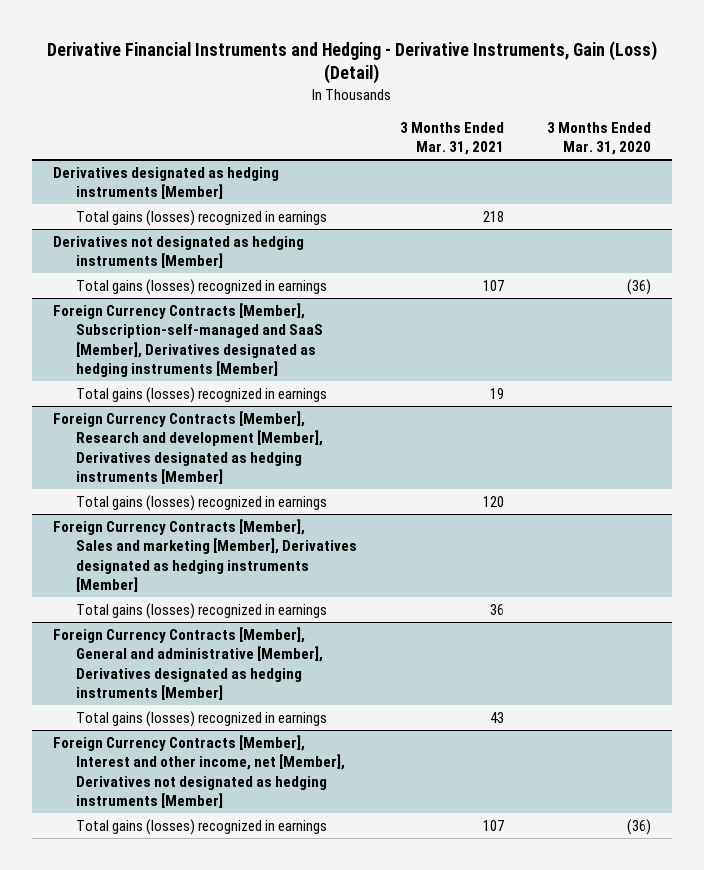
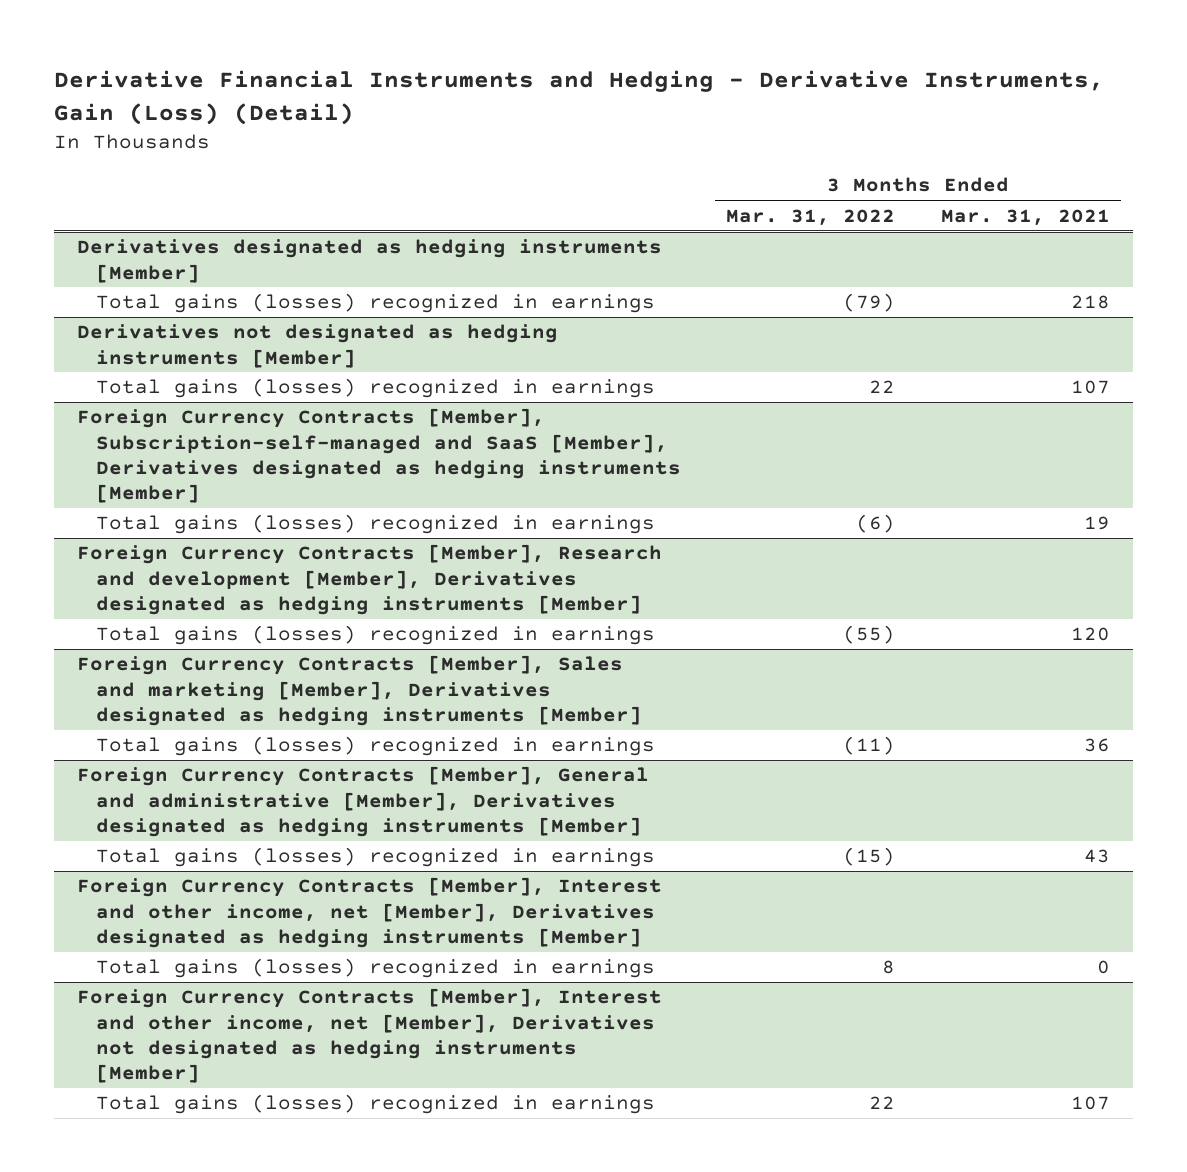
[546,121,651,156] 3 Months Ended Mar. 31, 2020 -> none
none -> [726,208,896,226] Mar. 31, 2022
none -> [76,877,662,948] Foreign Currency Contracts [Member], Interest and other income, net [Member], Derivatives designated as hedging instruments [Member]
none -> [95,958,655,979] Total gains (losses) recognized in earnings

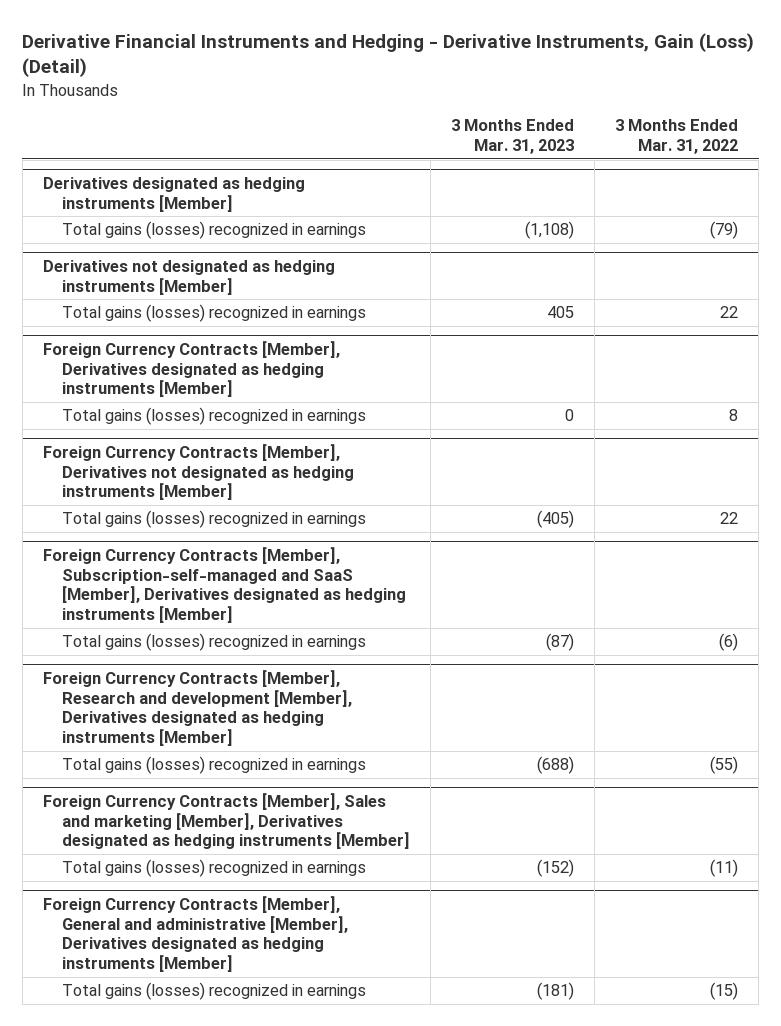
[941,208,1111,226] Mar. 31, 2021 -> none
none -> [450,119,574,155] 3 Months Ended Mar. 31, 2023
none -> [42,341,340,398] Foreign Currency Contracts [Member], Derivatives designated as hedging instruments [Member]
none -> [61,407,366,426] Total gains (losses) recognized in earnings
none -> [42,444,354,501] Foreign Currency Contracts [Member], Derivatives not designated as hedging instruments [Member]
none -> [61,510,366,529] Total gains (losses) recognized in earnings
[76,877,662,948] Foreign Currency Contracts [Member], Interest and other income, net [Member], Derivatives designated as hedging instruments [Member] -> none
[95,958,655,979] Total gains (losses) recognized in earnings -> none
[76,988,662,1083] Foreign Currency Contracts [Member], Interest and other income, net [Member], Derivatives not designated as hedging instruments [Member] -> none
[95,1094,655,1115] Total gains (losses) recognized in earnings -> none

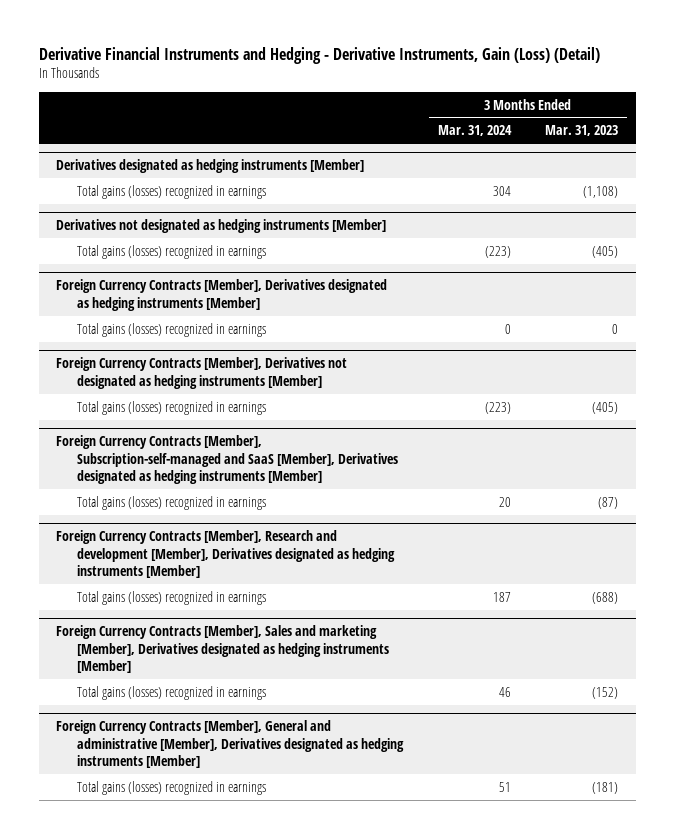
[615,119,739,155] 3 Months Ended Mar. 31, 2022 -> none
none -> [437,125,512,137] Mar. 31, 2024
[546,306,574,319] 405 -> [592,245,619,258] (405)

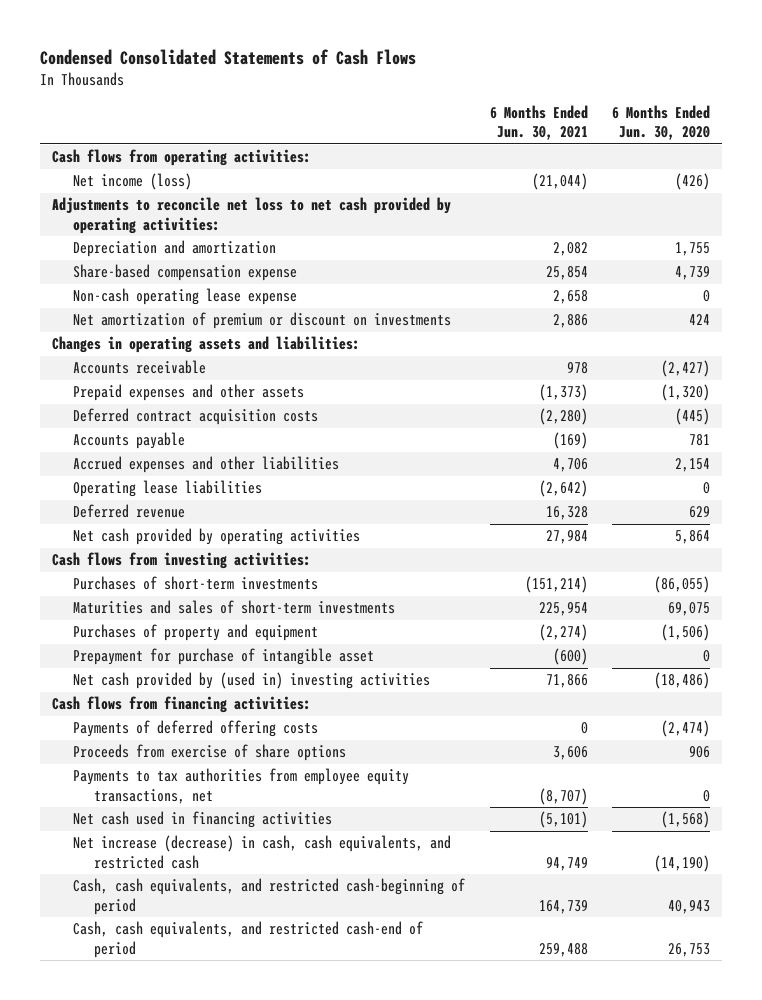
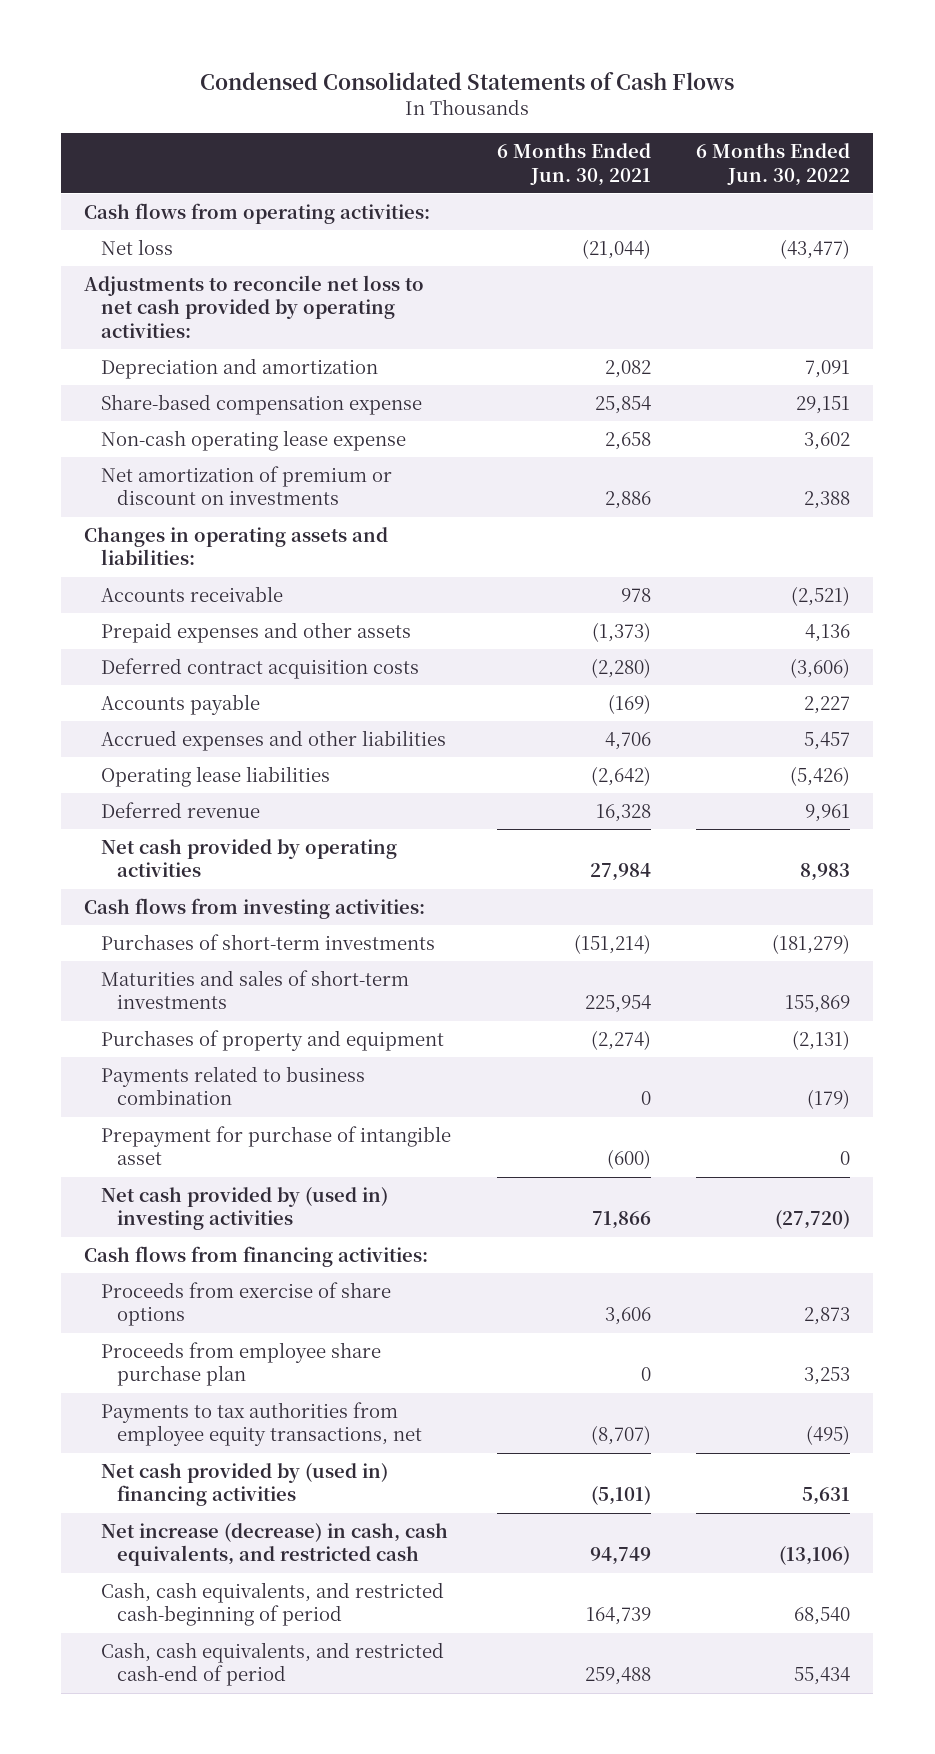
[611,104,710,141] 6 Months Ended Jun. 30, 2020 -> none
none -> [696,142,851,186] 6 Months Ended Jun. 30, 2022
[73,173,193,191] Net income (loss) -> [100,238,173,255] Net loss
none -> [100,1065,365,1106] Payments related to business combination
[73,720,319,738] Payments of deferred offering costs -> none
none -> [100,1341,381,1387] Proceeds from employee share purchase plan
[73,811,333,829] Net cash used in financing activities -> [100,1462,388,1507] Net cash provided by (used in) financing activities

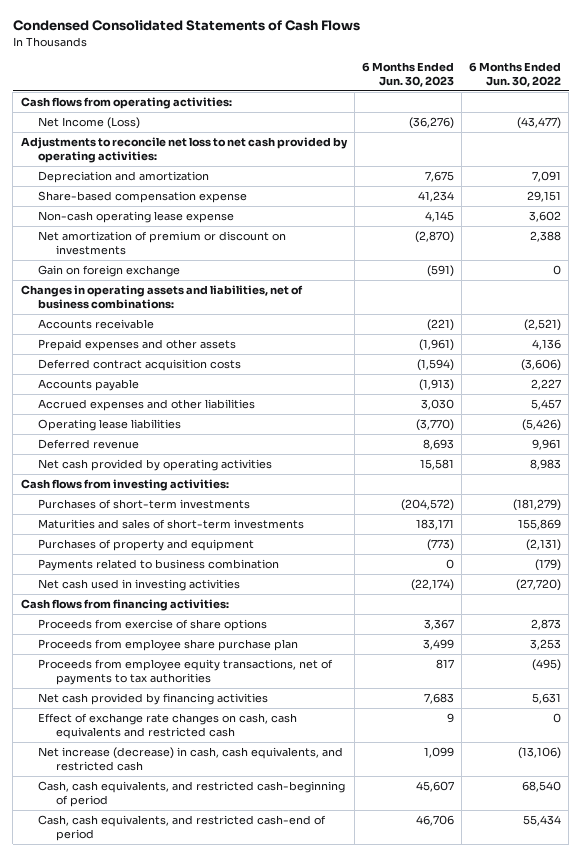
[496,142,651,186] 6 Months Ended Jun. 30, 2021 -> none
none -> [361,61,454,87] 6 Months Ended Jun. 30, 2023
[100,238,173,255] Net loss -> [38,116,141,129] Net Income (Loss)
none -> [38,264,181,277] Gain on foreign exchange
[84,526,389,566] Changes in operating assets and liabilities: -> [20,284,303,310] Changes in operating assets and liabilities, net of business combinations:
[100,1125,451,1166] Prepayment for purchase of intangible asset -> none
[100,1186,388,1231] Net cash provided by (used in) investing activities -> [38,578,241,591] Net cash used in investing activities
[100,1401,422,1447] Payments to tax authorities from employee equity transactions, net -> [38,658,334,686] Proceeds from employee equity transactions, net of payments to tax authorities
[100,1462,388,1507] Net cash provided by (used in) financing activities -> [38,692,269,705] Net cash provided by financing activities
none -> [38,712,298,740] Effect of exchange rate changes on cash, cash equivalents and restricted cash

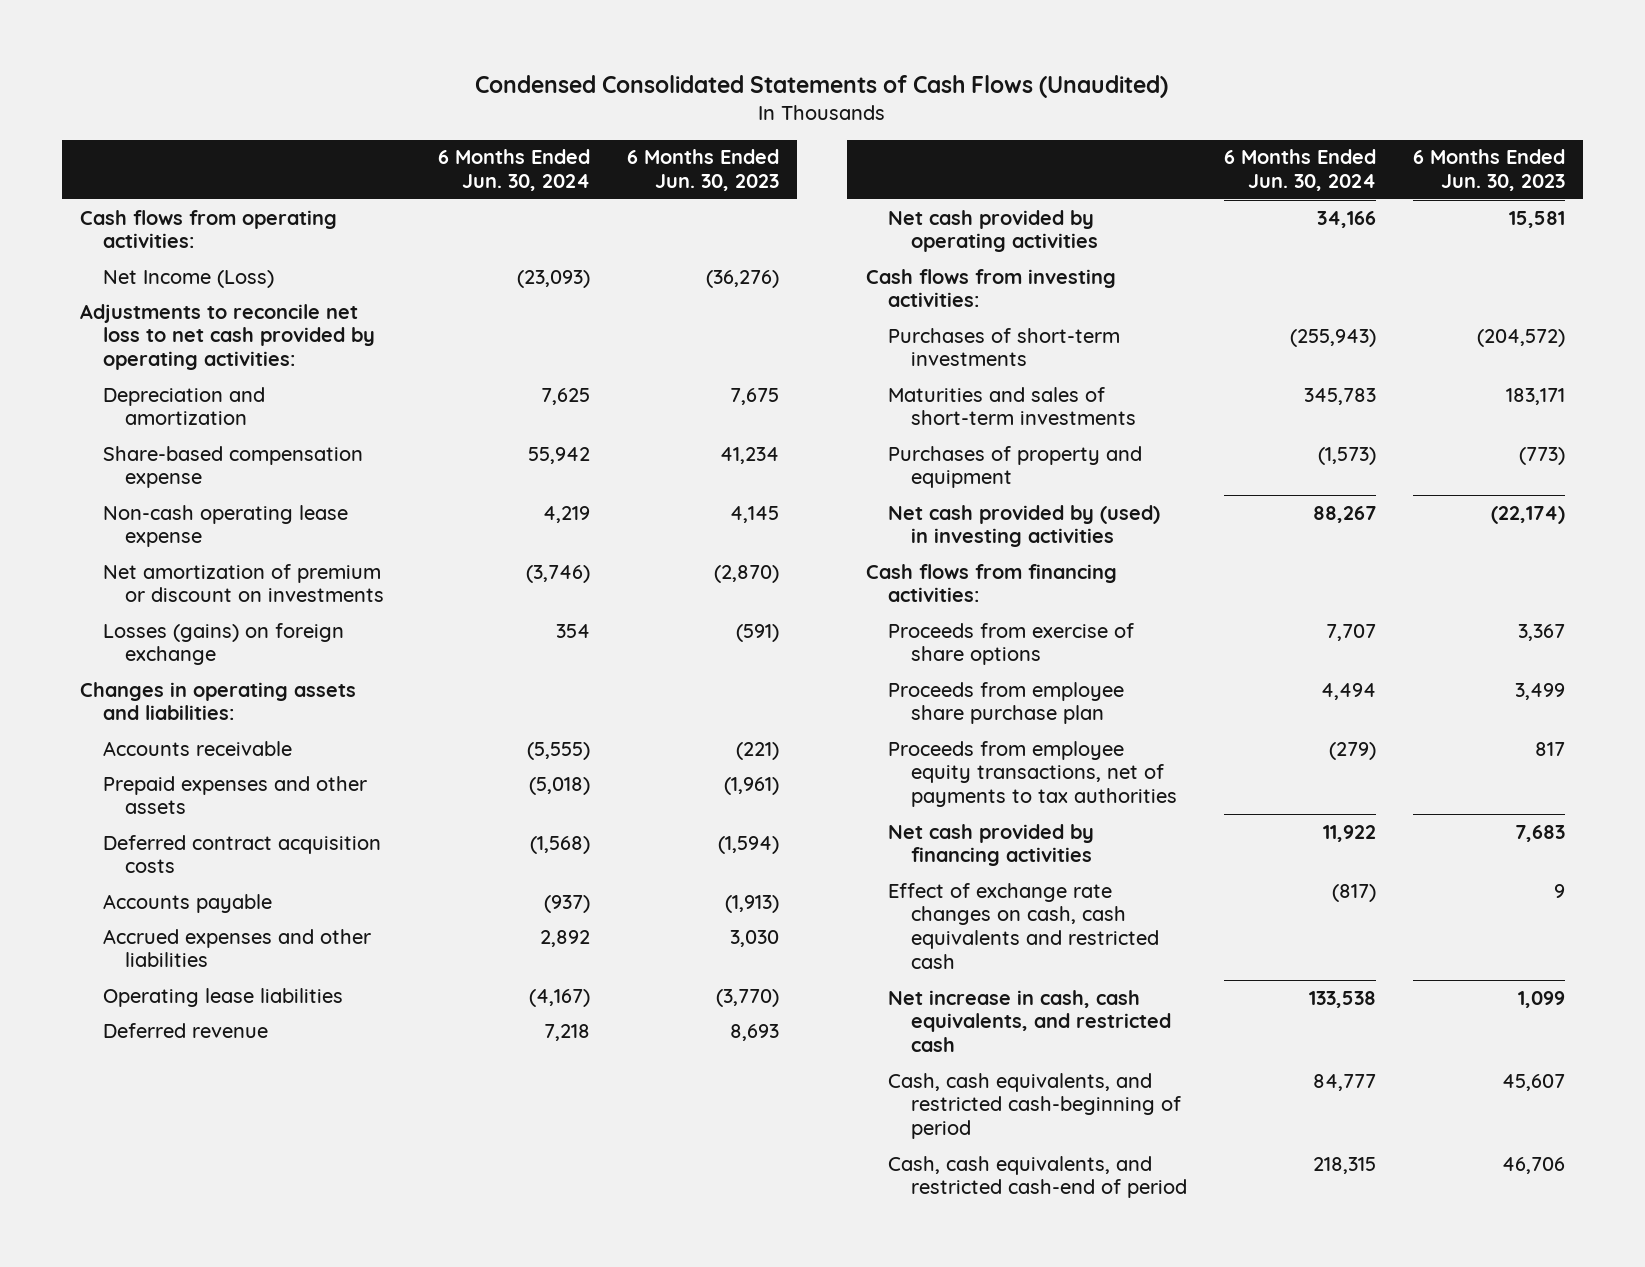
[12,20,360,32] Condensed Consolidated Statements of Cash Flows -> [475,74,1169,98] Condensed Consolidated Statements of Cash Flows (Unaudited)
[469,61,562,87] 6 Months Ended Jun. 30, 2022 -> none
none -> [438,149,591,192] 6 Months Ended Jun. 30, 2024
[38,264,181,277] Gain on foreign exchange -> [102,622,344,666] Losses (gains) on foreign exchange
[20,284,303,310] Changes in operating assets and liabilities, net of business combinations: -> [79,681,356,721] Changes in operating assets and liabilities:
[38,558,280,571] Payments related to business combination -> none
[38,578,241,591] Net cash used in investing activities -> [888,504,1161,548] Net cash provided by (used) in investing activities
[38,746,344,772] Net increase (decrease) in cash, cash equivalents, and restricted cash -> [888,989,1172,1053] Net increase in cash, cash equivalents, and restricted cash

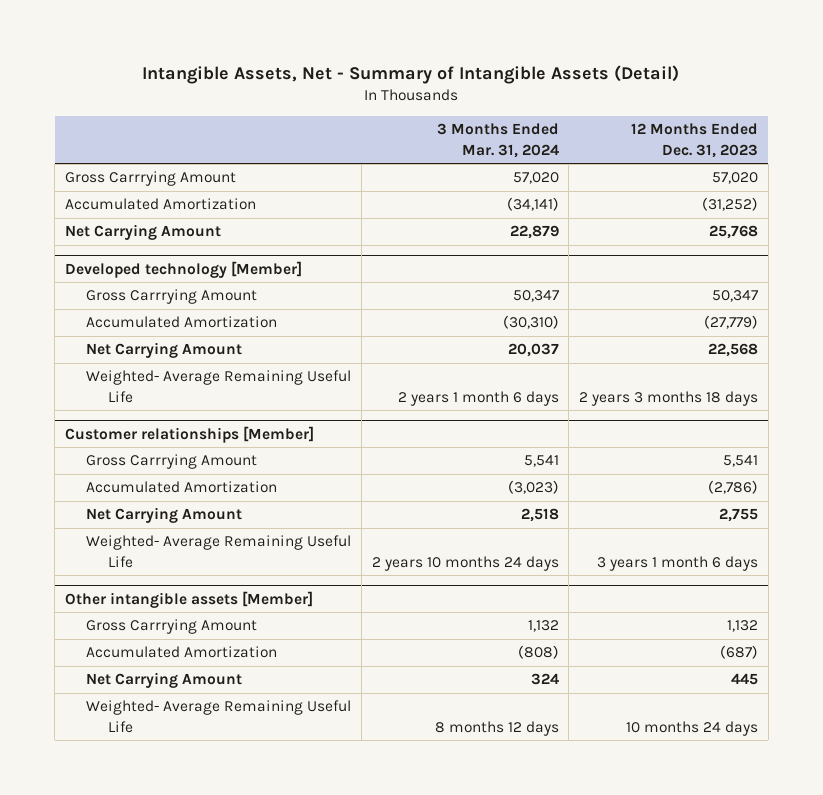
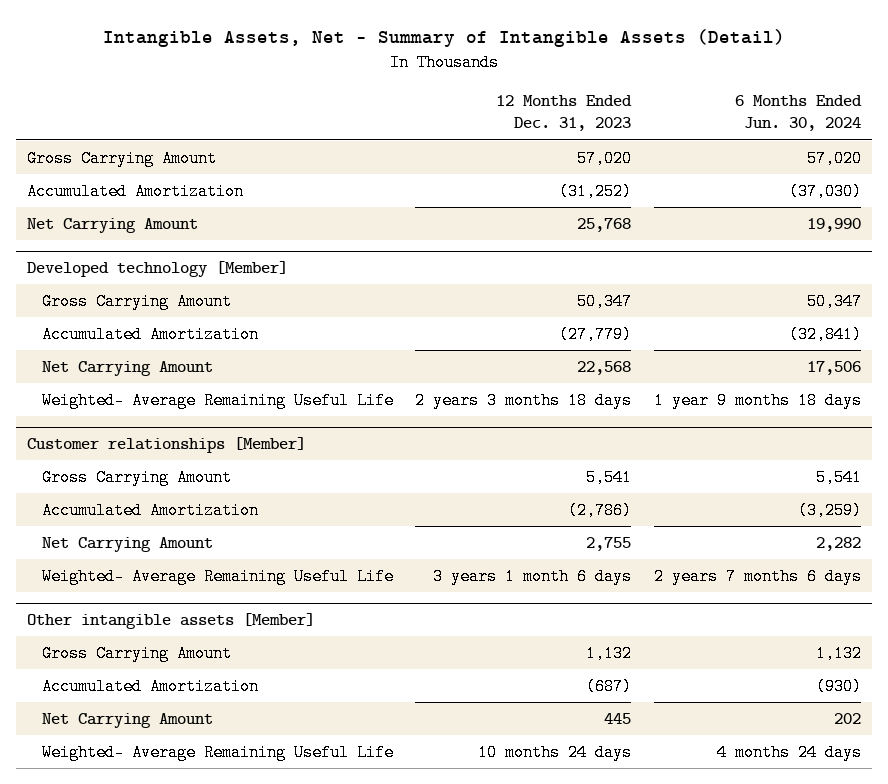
[436,123,559,158] 3 Months Ended Mar. 31, 2024 -> none
none -> [734,95,862,132] 6 Months Ended Jun. 30, 2024
[64,171,236,187] Gross Carrrying Amount -> [27,150,218,168] Gross Carrying Amount
[86,289,258,305] Gross Carrrying Amount -> [42,293,233,311] Gross Carrying Amount
[86,454,258,470] Gross Carrrying Amount -> [42,469,233,487] Gross Carrying Amount
[86,619,258,635] Gross Carrrying Amount -> [42,645,233,663] Gross Carrying Amount

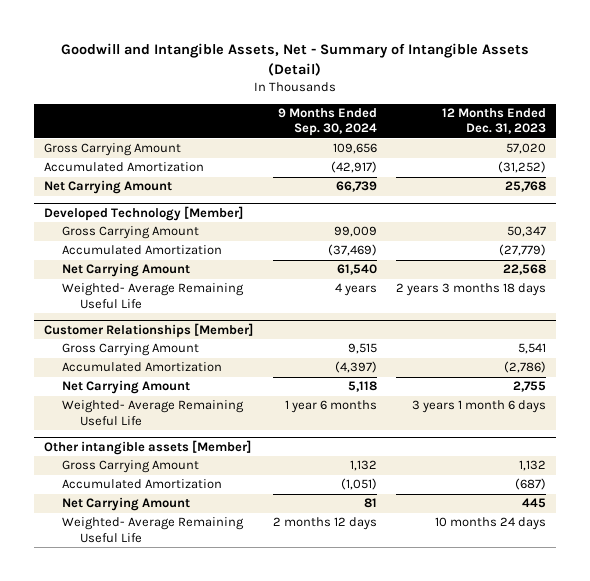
[103,29,786,48] Intangible Assets, Net - Summary of Intangible Assets (Detail) -> [61,42,530,76] Goodwill and Intangible Assets, Net - Summary of Intangible Assets (Detail)
[734,95,862,132] 6 Months Ended Jun. 30, 2024 -> none
none -> [277,108,377,137] 9 Months Ended Sep. 30, 2024
[27,261,289,278] Developed technology [Member] -> [43,206,243,222] Developed Technology [Member]
[27,437,307,454] Customer relationships [Member] -> [43,323,253,339] Customer Relationships [Member]

